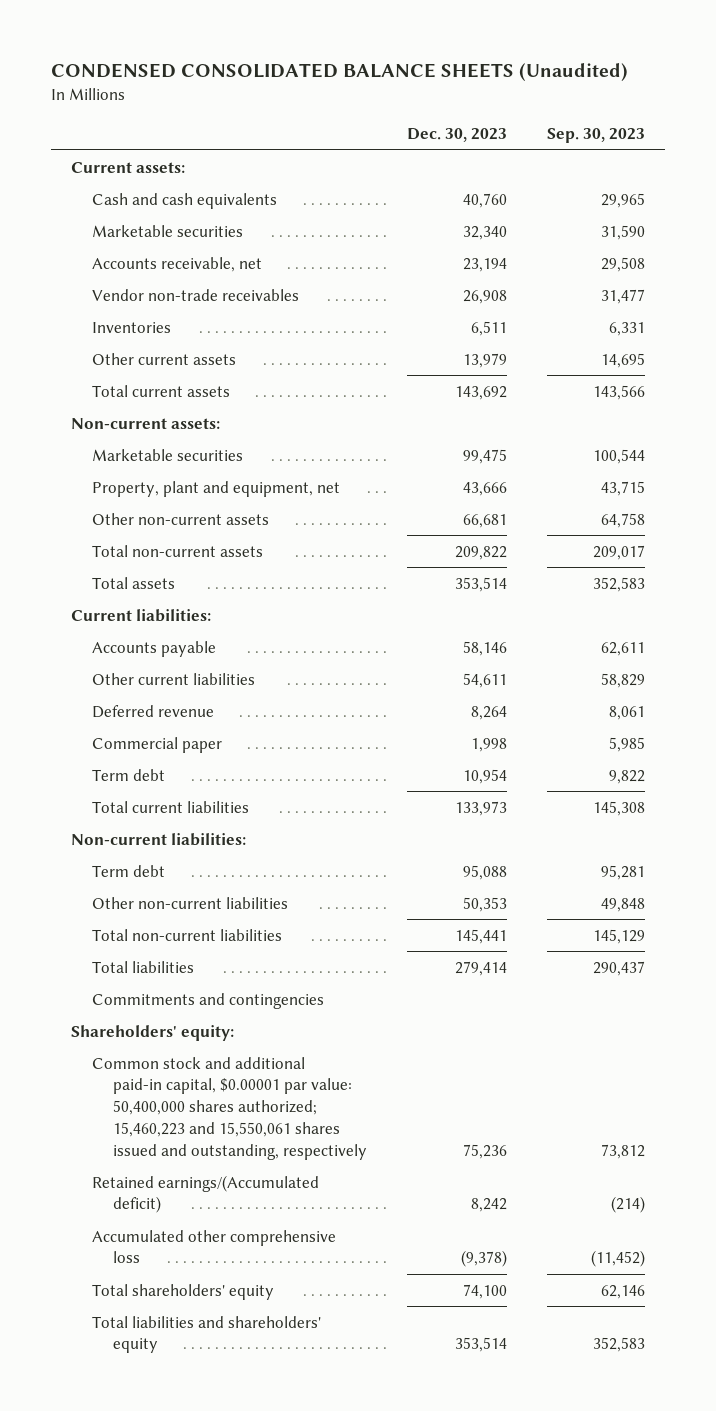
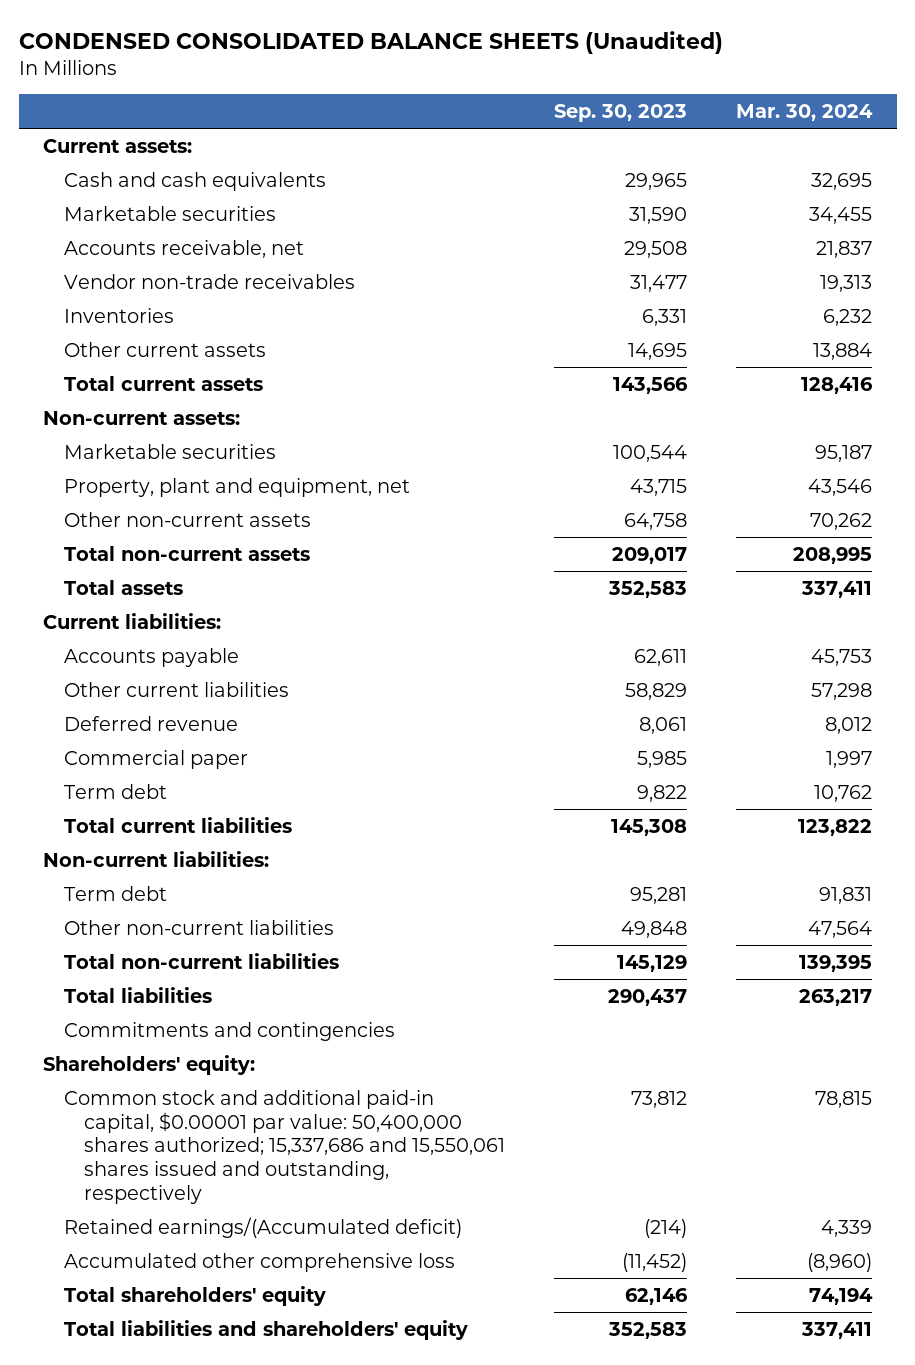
[406,127,507,142] Dec. 30, 2023 -> none
none -> [736,103,874,121] Mar. 30, 2024
[91,1056,367,1160] Common stock and additional paid-in capital, $0.00001 par value: 50,400,000 shares authorized; 15,460,223 and 15,550,061 shares issued and outstanding, respectively -> [63,1089,506,1205] Common stock and additional paid-in capital, $0.00001 par value: 50,400,000 shares authorized; 15,337,686 and 15,550,061 shares issued and outstanding, respectively

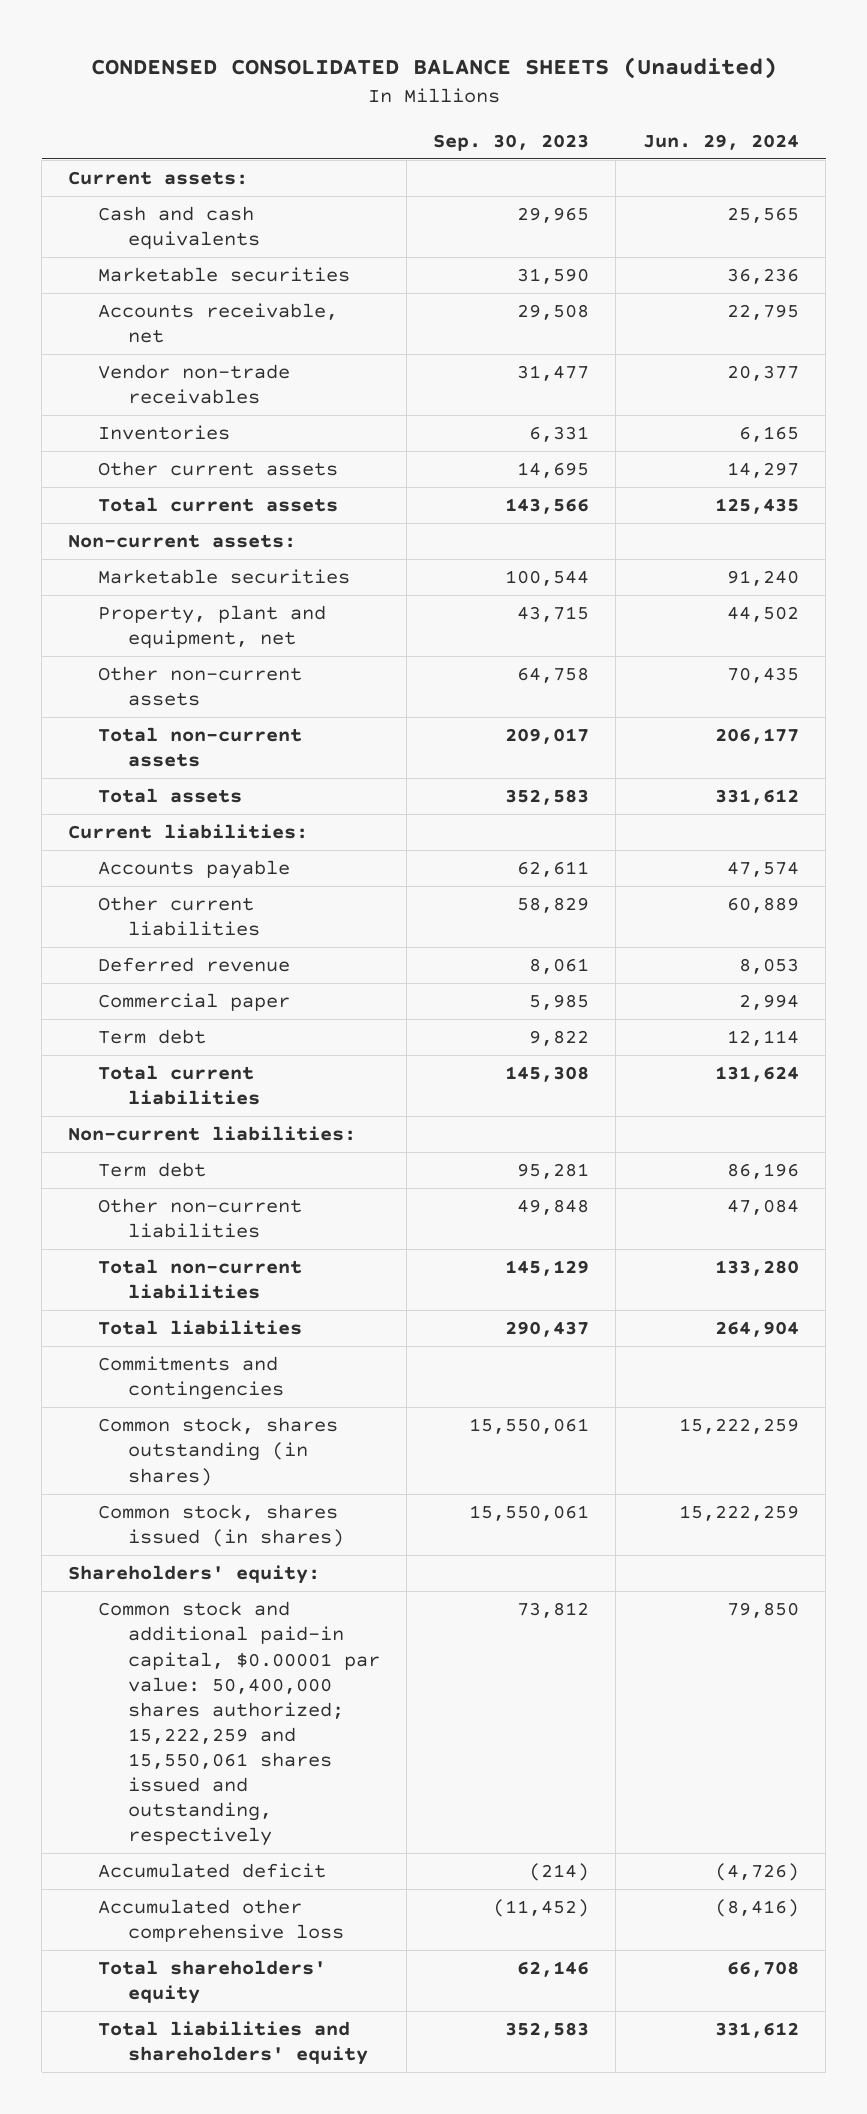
[736,103,874,121] Mar. 30, 2024 -> none
none -> [642,133,799,150] Jun. 29, 2024
none -> [97,1417,338,1486] Common stock, shares outstanding (in shares)
none -> [97,1504,344,1548] Common stock, shares issued (in shares)
[63,1089,506,1205] Common stock and additional paid-in capital, $0.00001 par value: 50,400,000 shares authorized; 15,337,686 and 15,550,061 shares issued and outstanding, respectively -> [97,1601,380,1847] Common stock and additional paid-in capital, $0.00001 par value: 50,400,000 shares authorized; 15,222,259 and 15,550,061 shares issued and outstanding, respectively
[63,1216,462,1238] Retained earnings/(Accumulated deficit) -> [97,1863,326,1879] Accumulated deficit

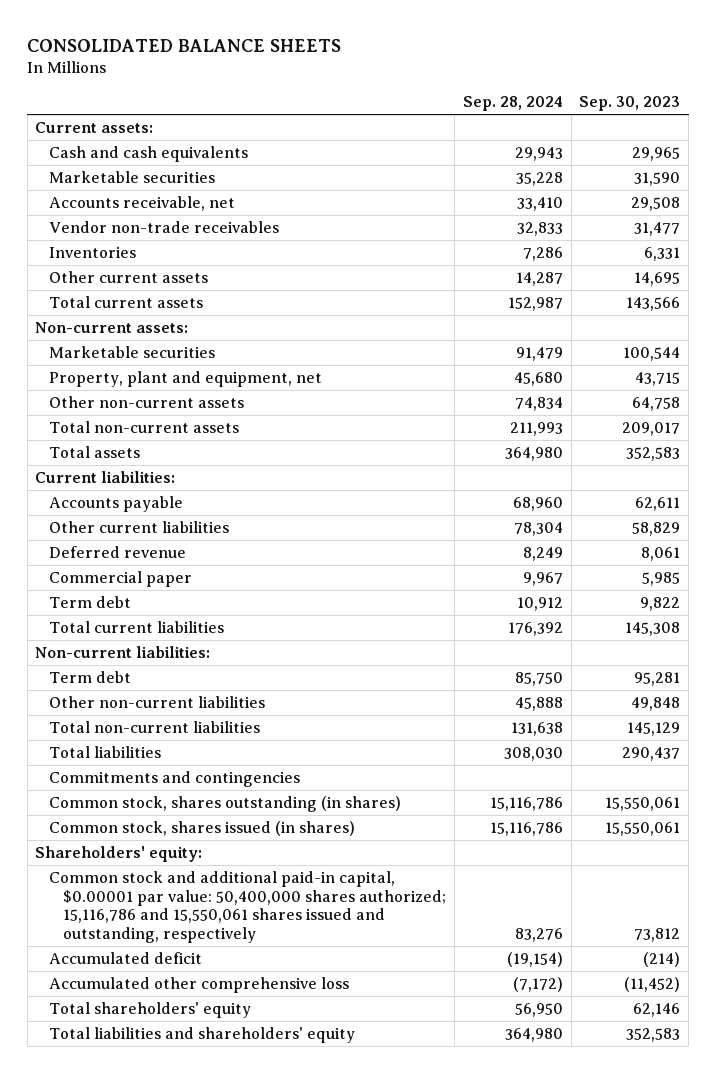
[90,56,777,79] CONDENSED CONSOLIDATED BALANCE SHEETS (Unaudited) -> [27,38,342,52] CONSOLIDATED BALANCE SHEETS
[642,133,799,150] Jun. 29, 2024 -> none
none -> [462,95,563,111] Sep. 28, 2024
[97,1601,380,1847] Common stock and additional paid-in capital, $0.00001 par value: 50,400,000 shares authorized; 15,222,259 and 15,550,061 shares issued and outstanding, respectively -> [49,870,447,944] Common stock and additional paid-in capital, $0.00001 par value: 50,400,000 shares authorized; 15,116,786 and 15,550,061 shares issued and outstanding, respectively

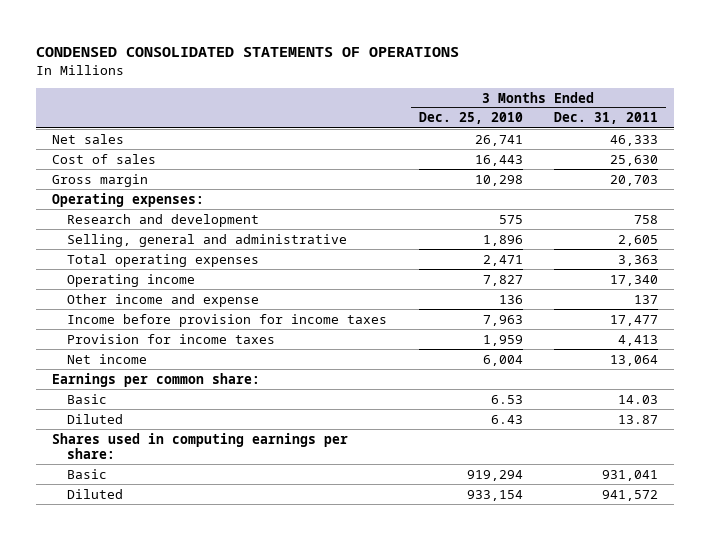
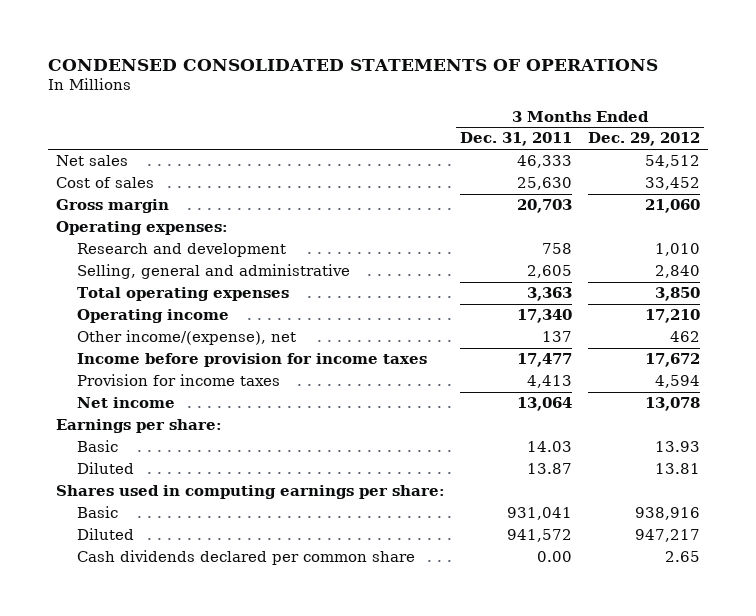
[418,112,523,125] Dec. 25, 2010 -> none
none -> [587,132,700,147] Dec. 29, 2012
[66,293,259,307] Other income and expense -> [76,330,296,346] Other income/(expense), net
[52,372,261,387] Earnings per common share: -> [55,419,222,434] Earnings per share:
none -> [76,550,415,566] Cash dividends declared per common share

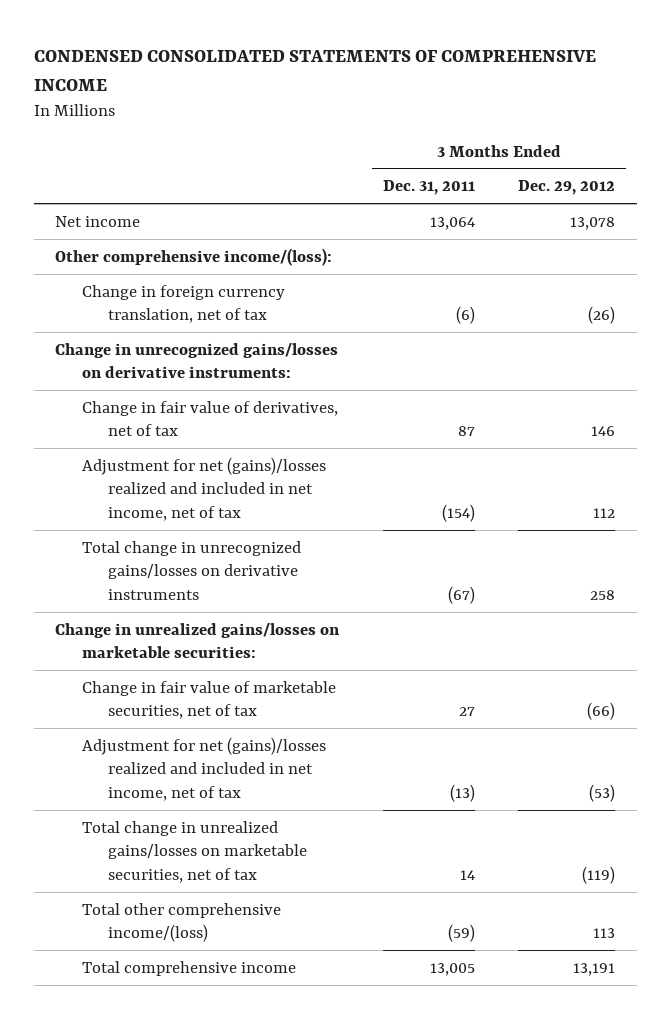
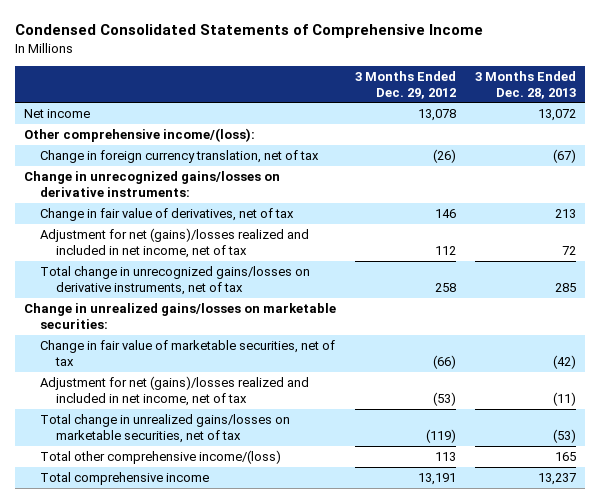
[33,50,596,91] CONDENSED CONSOLIDATED STATEMENTS OF COMPREHENSIVE INCOME -> [14,24,483,39] Condensed Consolidated Statements of Comprehensive Income
[382,180,475,196] Dec. 31, 2011 -> none
none -> [474,70,576,99] 3 Months Ended Dec. 28, 2013
[81,540,301,600] Total change in unrecognized gains/losses on derivative instruments -> [39,266,310,295] Total change in unrecognized gains/losses on derivative instruments, net of tax

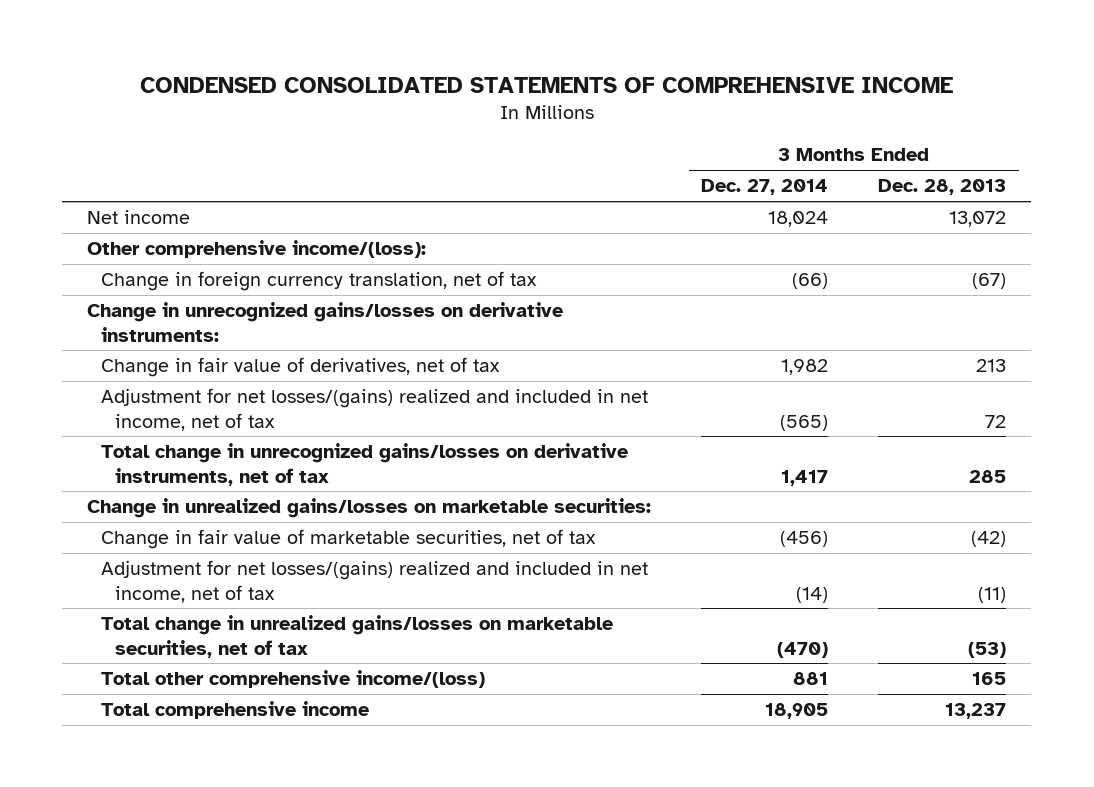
[14,24,483,39] Condensed Consolidated Statements of Comprehensive Income -> [139,76,953,93] CONDENSED CONSOLIDATED STATEMENTS OF COMPREHENSIVE INCOME
[354,70,456,99] 3 Months Ended Dec. 29, 2012 -> none
none -> [701,179,829,196] Dec. 27, 2014
[39,228,309,258] Adjustment for net (gains)/losses realized and included in net income, net of tax -> [101,388,649,431] Adjustment for net losses/(gains) realized and included in net income, net of tax
[39,376,309,406] Adjustment for net (gains)/losses realized and included in net income, net of tax -> [101,560,649,603] Adjustment for net losses/(gains) realized and included in net income, net of tax

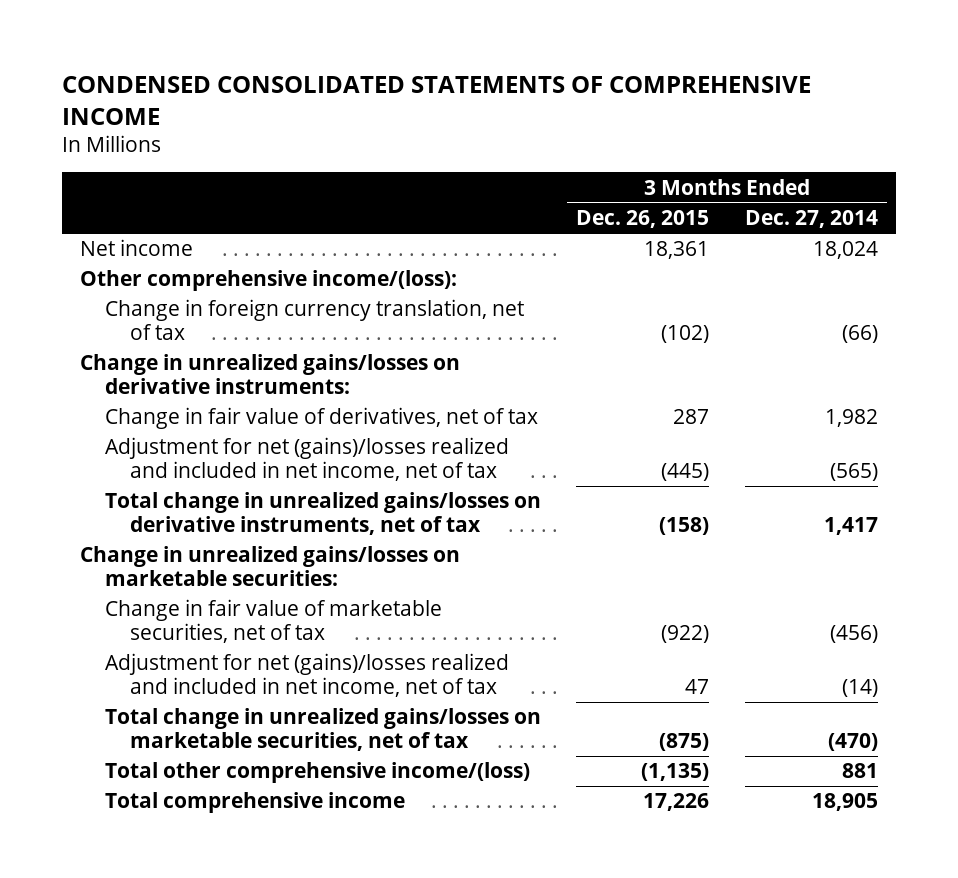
[878,179,1007,196] Dec. 28, 2013 -> none
none -> [576,210,710,229] Dec. 26, 2015
[87,302,564,342] Change in unrecognized gains/losses on derivative instruments: -> [79,354,460,395] Change in unrealized gains/losses on derivative instruments:
[101,388,649,431] Adjustment for net losses/(gains) realized and included in net income, net of tax -> [104,437,509,482] Adjustment for net (gains)/losses realized and included in net income, net of tax
[101,443,629,486] Total change in unrecognized gains/losses on derivative instruments, net of tax -> [104,492,541,536] Total change in unrealized gains/losses on derivative instruments, net of tax
[101,560,649,603] Adjustment for net losses/(gains) realized and included in net income, net of tax -> [104,653,509,698] Adjustment for net (gains)/losses realized and included in net income, net of tax

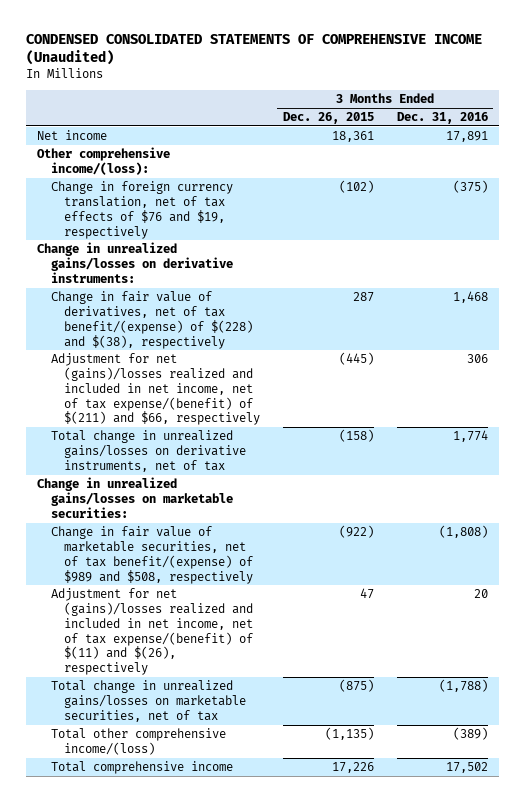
[61,76,811,125] CONDENSED CONSOLIDATED STATEMENTS OF COMPREHENSIVE INCOME -> [25,34,482,66] CONDENSED CONSOLIDATED STATEMENTS OF COMPREHENSIVE INCOME (Unaudited)
[744,210,878,229] Dec. 27, 2014 -> none
none -> [396,112,488,125] Dec. 31, 2016
[104,299,524,341] Change in foreign currency translation, net of tax -> [50,181,233,239] Change in foreign currency translation, net of tax effects of $76 and $19, respectively
[104,407,538,430] Change in fair value of derivatives, net of tax -> [50,291,254,349] Change in fair value of derivatives, net of tax benefit/(expense) of $(228) and $(38), respectively
[104,437,509,482] Adjustment for net (gains)/losses realized and included in net income, net of tax -> [50,353,261,426] Adjustment for net (gains)/losses realized and included in net income, net of tax expense/(benefit) of $(211) and $66, respectively
[104,599,442,644] Change in fair value of marketable securities, net of tax -> [50,526,254,584] Change in fair value of marketable securities, net of tax benefit/(expense) of $989 and $508, respectively
[104,653,509,698] Adjustment for net (gains)/losses realized and included in net income, net of tax -> [50,588,254,676] Adjustment for net (gains)/losses realized and included in net income, net of tax expense/(benefit) of $(11) and $(26), respectively

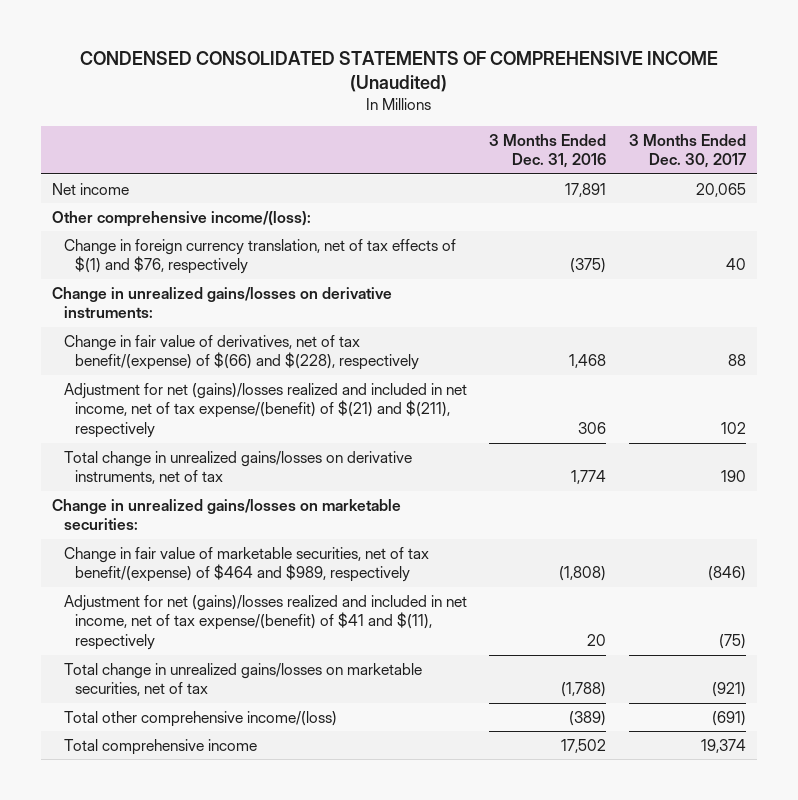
[282,112,374,125] Dec. 26, 2015 -> none
none -> [628,133,746,169] 3 Months Ended Dec. 30, 2017
[50,181,233,239] Change in foreign currency translation, net of tax effects of $76 and $19, respectively -> [63,238,456,275] Change in foreign currency translation, net of tax effects of $(1) and $76, respectively
[50,291,254,349] Change in fair value of derivatives, net of tax benefit/(expense) of $(228) and $(38), respectively -> [63,334,420,371] Change in fair value of derivatives, net of tax benefit/(expense) of $(66) and $(228), respectively
[50,353,261,426] Adjustment for net (gains)/losses realized and included in net income, net of tax expense/(benefit) of $(211) and $66, respectively -> [63,382,467,439] Adjustment for net (gains)/losses realized and included in net income, net of tax expense/(benefit) of $(21) and $(211), respectively
[50,526,254,584] Change in fair value of marketable securities, net of tax benefit/(expense) of $989 and $508, respectively -> [63,546,429,583] Change in fair value of marketable securities, net of tax benefit/(expense) of $464 and $989, respectively
[50,588,254,676] Adjustment for net (gains)/losses realized and included in net income, net of tax expense/(benefit) of $(11) and $(26), respectively -> [63,594,467,651] Adjustment for net (gains)/losses realized and included in net income, net of tax expense/(benefit) of $41 and $(11), respectively

